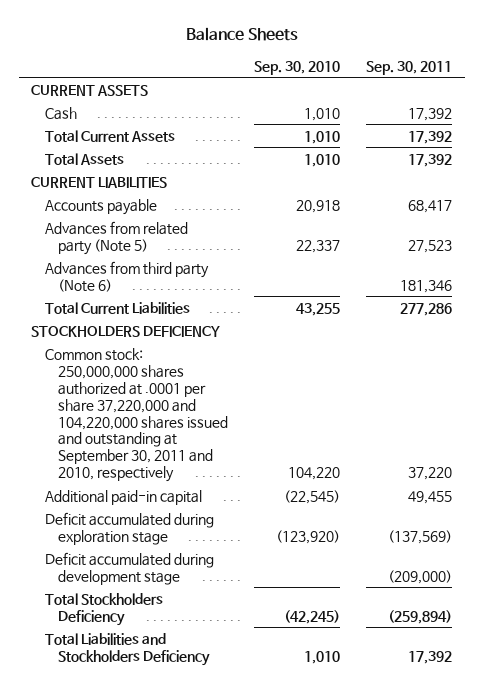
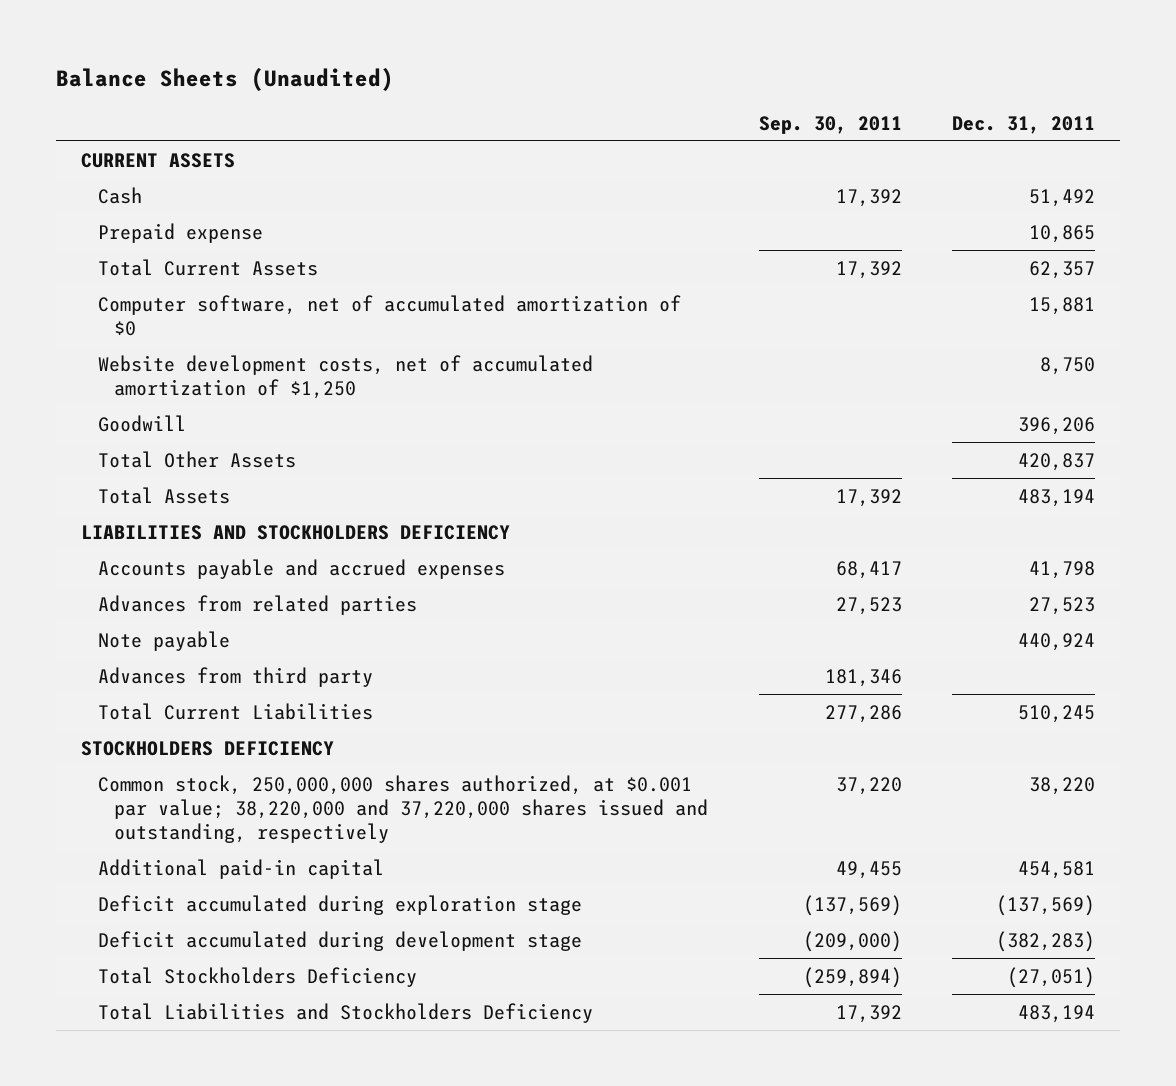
[185,27,298,42] Balance Sheets -> [55,67,394,91] Balance Sheets (Unaudited)
[254,60,341,75] Sep. 30, 2010 -> none
none -> [952,115,1096,134] Dec. 31, 2011
none -> [97,222,263,243] Prepaid expense
none -> [97,294,681,336] Computer software, net of accumulated amortization of $0
none -> [97,354,593,399] Website development costs, net of accumulated amortization of $1,250
none -> [97,414,186,432] Goodwill
none -> [97,450,296,468] Total Other Assets
[31,176,168,188] CURRENT LIABILITIES -> none
none -> [81,524,511,540] LIABILITIES AND STOCKHOLDERS DEFICIENCY
[44,198,157,215] Accounts payable -> [97,558,505,579] Accounts payable and accrued expenses
[44,220,188,255] Advances from related party (Note 5) -> [97,594,417,615] Advances from related parties
none -> [97,630,230,651] Note payable
[44,260,209,292] Advances from third party (Note 6) -> [97,666,373,687] Advances from third party
[44,347,229,483] Common stock: 250,000,000 shares authorized at .0001 per share 37,220,000 and 104,220,000 shares issued and outstanding at September 30, 2011 and 2010, respectively -> [97,774,709,844] Common stock, 250,000,000 shares authorized, at $0.001 par value; 38,220,000 and 37,220,000 shares issued and outstanding, respectively

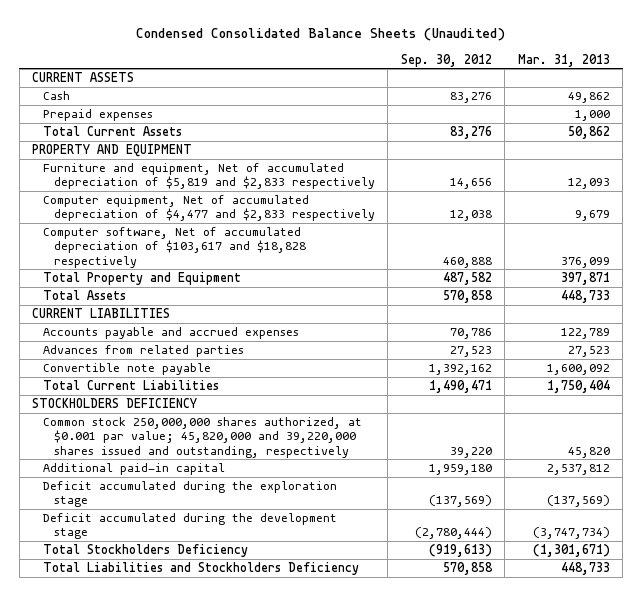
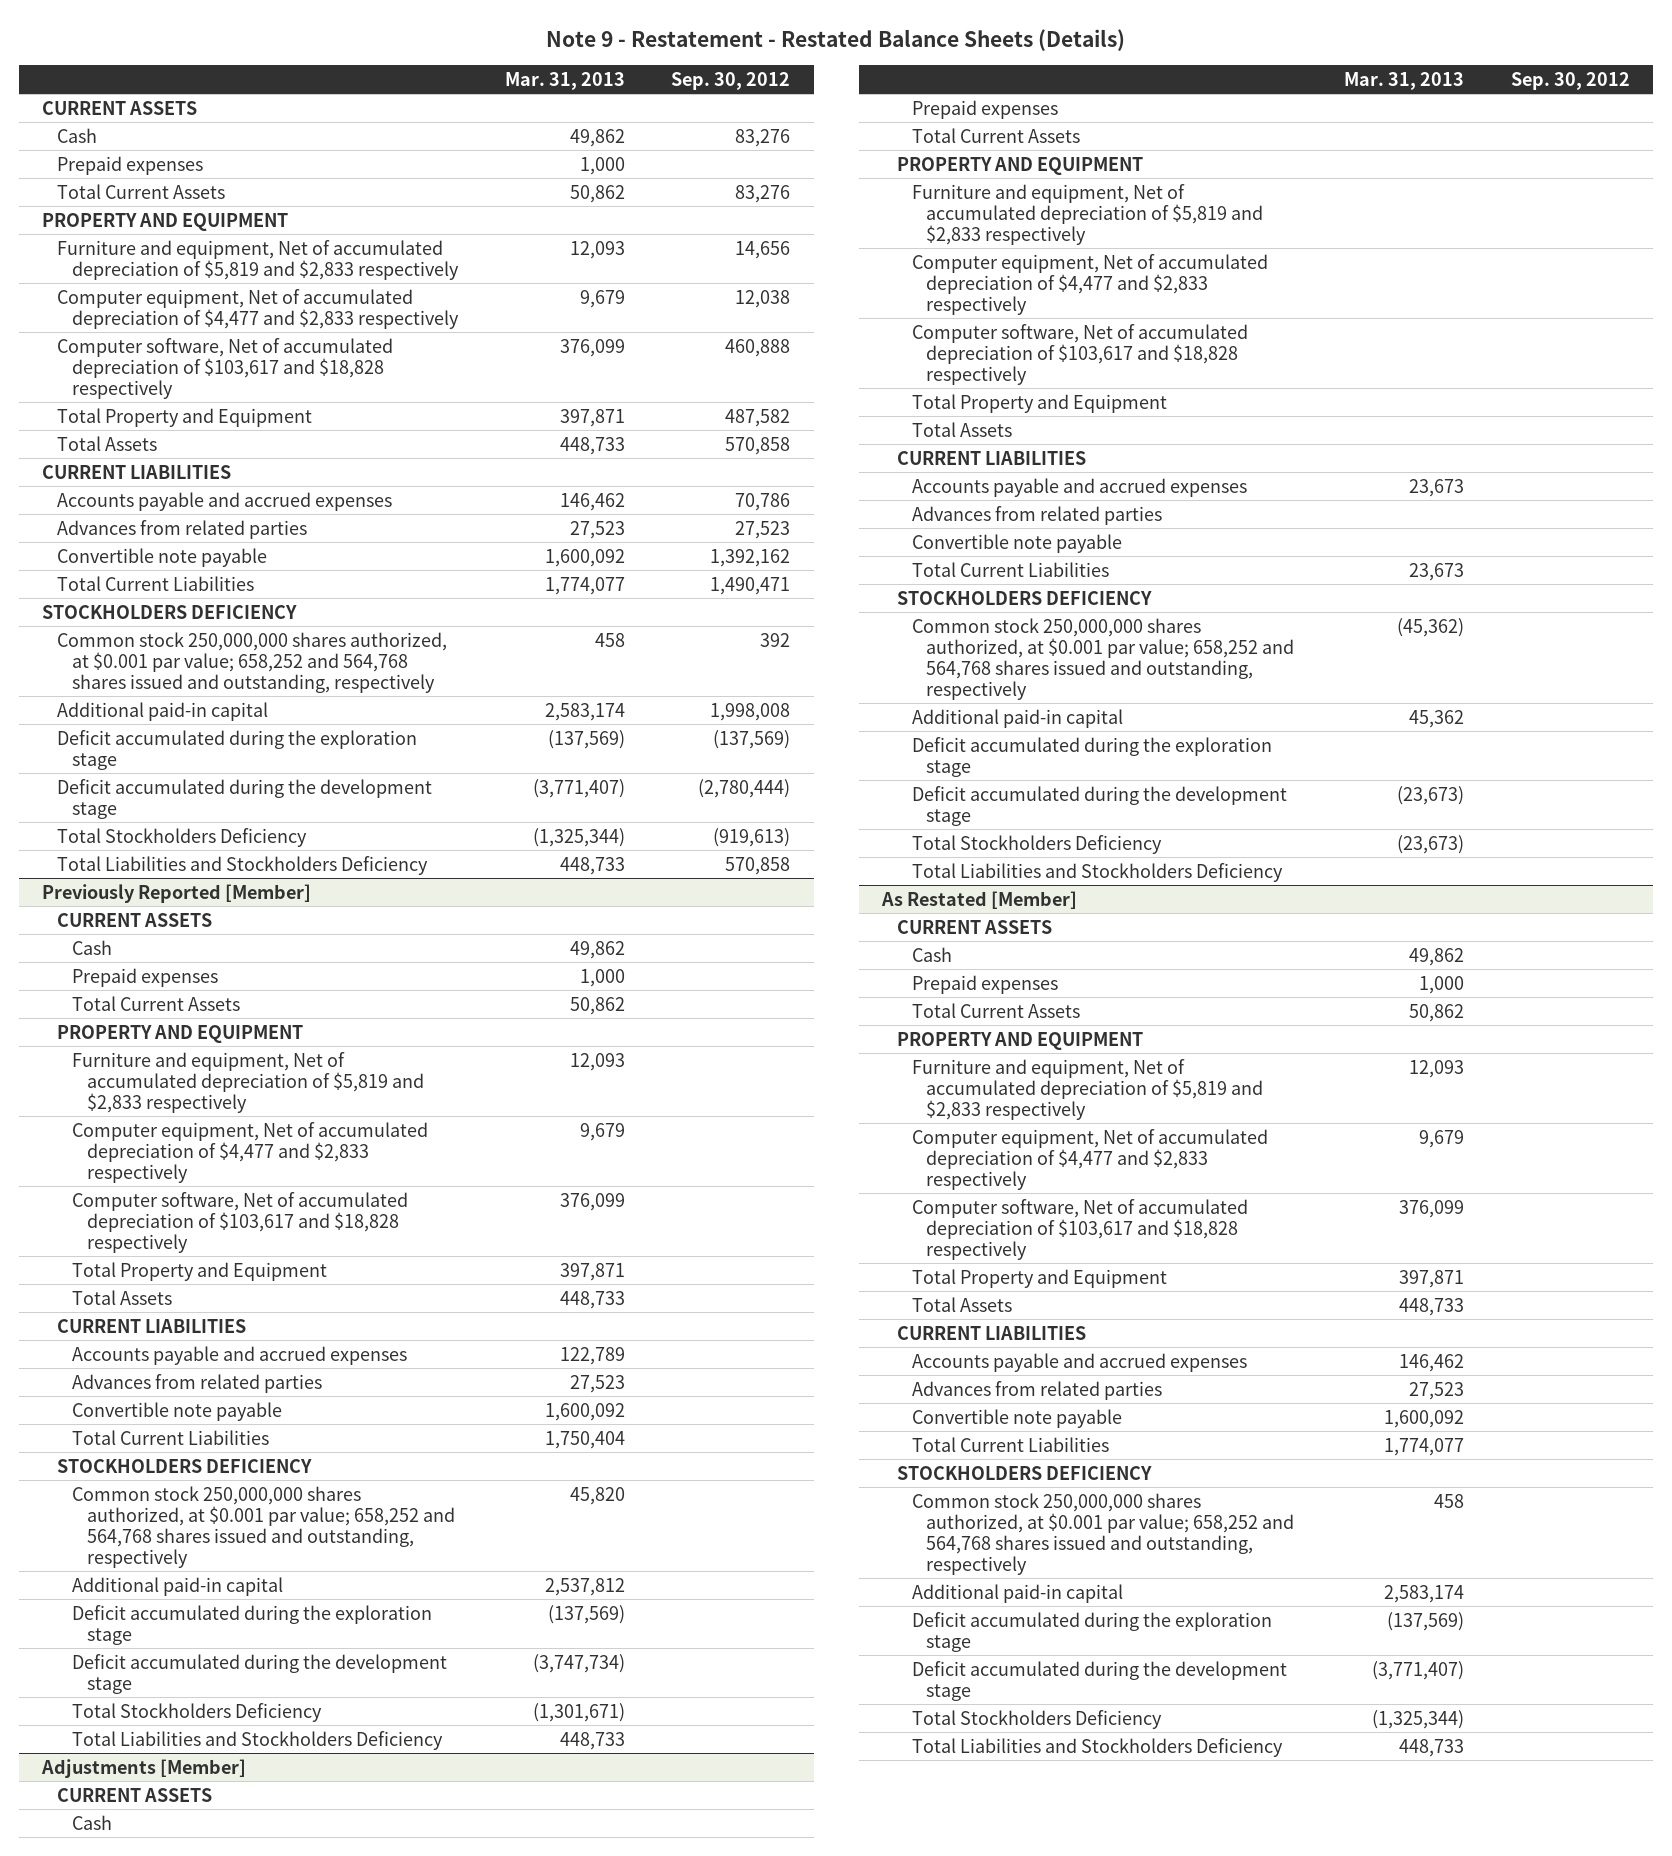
[135,28,505,42] Condensed Consolidated Balance Sheets (Unaudited) -> [546,29,1126,52] Note 9 - Restatement - Restated Balance Sheets (Details)
[560,328,610,340] 122,789 -> [559,492,625,511] 146,462
[546,380,610,394] 1,750,404 -> [544,576,625,595] 1,774,077
[42,417,362,458] Common stock 250,000,000 shares authorized, at $0.001 par value; 45,820,000 and 39,220,000 shares issued and outstanding, respectively -> [57,631,448,693] Common stock 250,000,000 shares authorized, at $0.001 par value; 658,252 and 564,768 shares issued and outstanding, respectively
[449,446,492,458] 39,220 -> [760,632,791,647] 392
[567,446,610,458] 45,820 -> [594,632,625,647] 458
[428,464,492,476] 1,959,180 -> [710,702,791,721] 1,998,008
[546,464,610,476] 2,537,812 -> [544,702,625,721] 2,583,174
[532,527,610,540] (3,747,734) -> [532,778,625,798] (3,771,407)
[532,544,610,558] (1,301,671) -> [532,827,625,847] (1,325,344)
none -> [42,883,312,903] Previously Reported [Member]
none -> [57,912,213,927] CURRENT ASSETS
none -> [71,939,112,955] Cash
none -> [71,967,218,987] Prepaid expenses
none -> [71,995,240,1011] Total Current Assets
none -> [57,1024,304,1043] PROPERTY AND EQUIPMENT
none -> [71,1051,424,1113] Furniture and equipment, Net of accumulated depreciation of $5,819 and $2,833 respectively
none -> [71,1121,428,1183] Computer equipment, Net of accumulated depreciation of $4,477 and $2,833 respectively
none -> [71,1191,408,1253] Computer software, Net of accumulated depreciation of $103,617 and $18,828 respectively
none -> [71,1261,327,1281] Total Property and Equipment
none -> [71,1289,172,1305] Total Assets
none -> [57,1318,247,1333] CURRENT LIABILITIES
none -> [71,1345,407,1365] Accounts payable and accrued expenses
none -> [71,1373,322,1393] Advances from related parties
none -> [71,1401,282,1421] Convertible note payable
none -> [71,1429,269,1445] Total Current Liabilities
none -> [57,1458,313,1473] STOCKHOLDERS DEFICIENCY
none -> [71,1485,455,1569] Common stock 250,000,000 shares authorized, at $0.001 par value; 658,252 and 564,768 shares issued and outstanding, respectively
none -> [71,1576,283,1596] Additional paid-in capital
none -> [71,1604,432,1645] Deficit accumulated during the exploration stage
none -> [71,1653,447,1694] Deficit accumulated during the development stage
none -> [71,1702,322,1722] Total Stockholders Deficiency
none -> [71,1730,443,1750] Total Liabilities and Stockholders Deficiency
none -> [41,1758,247,1778] Adjustments [Member]
none -> [57,1787,213,1802] CURRENT ASSETS
none -> [71,1814,112,1830] Cash
none -> [911,99,1058,119] Prepaid expenses
none -> [911,127,1080,143] Total Current Assets
none -> [896,156,1143,175] PROPERTY AND EQUIPMENT
none -> [911,183,1264,245] Furniture and equipment, Net of accumulated depreciation of $5,819 and $2,833 respectively
none -> [911,253,1268,315] Computer equipment, Net of accumulated depreciation of $4,477 and $2,833 respectively
none -> [911,323,1248,385] Computer software, Net of accumulated depreciation of $103,617 and $18,828 respectively
none -> [911,393,1167,413] Total Property and Equipment
none -> [911,421,1012,437] Total Assets
none -> [896,450,1086,465] CURRENT LIABILITIES
none -> [911,477,1247,497] Accounts payable and accrued expenses
none -> [911,505,1162,525] Advances from related parties
none -> [911,533,1122,553] Convertible note payable
none -> [911,561,1109,577] Total Current Liabilities
none -> [896,590,1152,605] STOCKHOLDERS DEFICIENCY
none -> [911,617,1295,701] Common stock 250,000,000 shares authorized, at $0.001 par value; 658,252 and 564,768 shares issued and outstanding, respectively
none -> [911,708,1123,728] Additional paid-in capital
none -> [911,736,1272,777] Deficit accumulated during the exploration stage
none -> [911,785,1287,826] Deficit accumulated during the development stage
none -> [911,834,1162,854] Total Stockholders Deficiency
none -> [911,862,1283,882] Total Liabilities and Stockholders Deficiency
none -> [881,890,1078,909] As Restated [Member]
none -> [896,919,1052,934] CURRENT ASSETS
none -> [911,946,952,962] Cash
none -> [911,974,1058,994] Prepaid expenses
none -> [911,1002,1080,1018] Total Current Assets
none -> [896,1031,1143,1050] PROPERTY AND EQUIPMENT
none -> [911,1058,1264,1120] Furniture and equipment, Net of accumulated depreciation of $5,819 and $2,833 respectively
none -> [911,1128,1268,1190] Computer equipment, Net of accumulated depreciation of $4,477 and $2,833 respectively
none -> [911,1198,1248,1260] Computer software, Net of accumulated depreciation of $103,617 and $18,828 respectively
none -> [911,1268,1167,1288] Total Property and Equipment
none -> [911,1296,1012,1312] Total Assets
none -> [896,1325,1086,1340] CURRENT LIABILITIES
none -> [911,1352,1247,1372] Accounts payable and accrued expenses
none -> [911,1380,1162,1400] Advances from related parties
none -> [911,1408,1122,1428] Convertible note payable
none -> [911,1436,1109,1452] Total Current Liabilities
none -> [896,1465,1152,1480] STOCKHOLDERS DEFICIENCY
none -> [911,1492,1295,1576] Common stock 250,000,000 shares authorized, at $0.001 par value; 658,252 and 564,768 shares issued and outstanding, respectively
none -> [911,1583,1123,1603] Additional paid-in capital
none -> [911,1611,1272,1652] Deficit accumulated during the exploration stage
none -> [911,1660,1287,1701] Deficit accumulated during the development stage
none -> [911,1709,1162,1729] Total Stockholders Deficiency
none -> [911,1737,1283,1757] Total Liabilities and Stockholders Deficiency

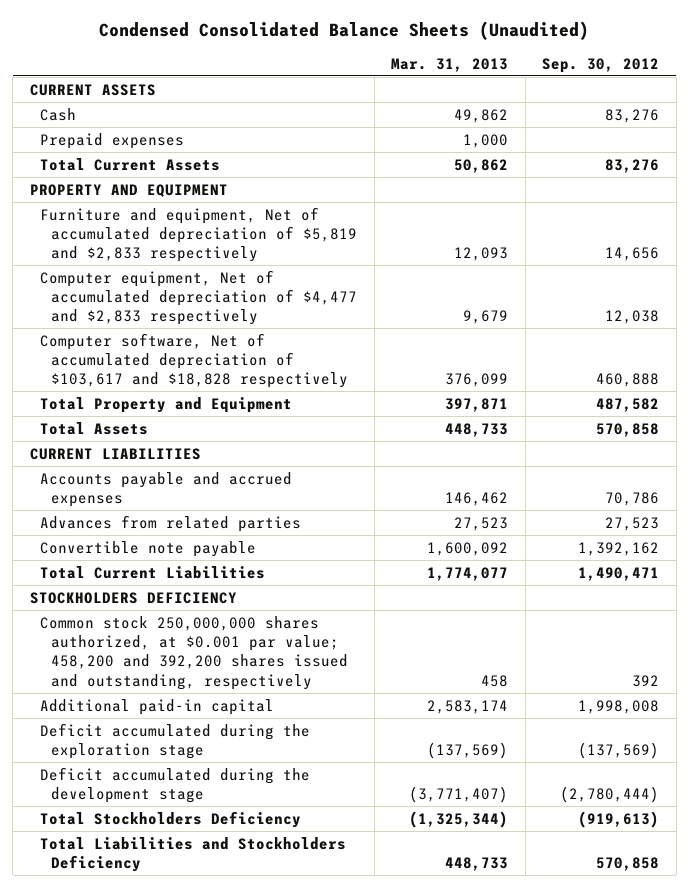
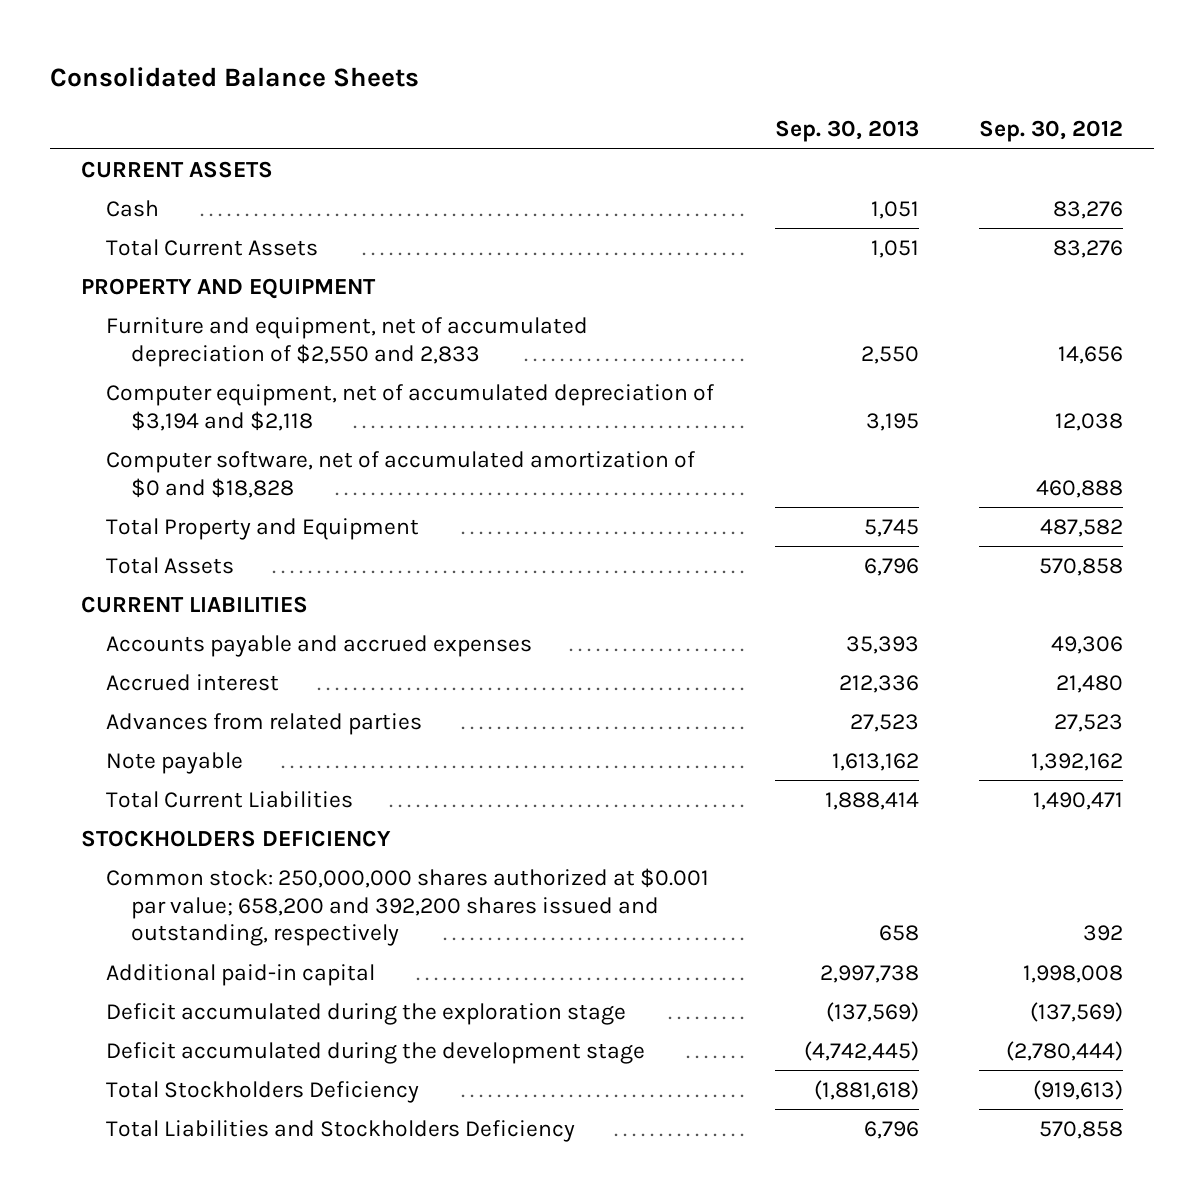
[99,21,590,41] Condensed Consolidated Balance Sheets (Unaudited) -> [50,67,420,88] Consolidated Balance Sheets
[391,57,509,72] Mar. 31, 2013 -> none
none -> [774,120,919,143] Sep. 30, 2013
[40,132,185,149] Prepaid expenses -> none
[40,206,358,263] Furniture and equipment, Net of accumulated depreciation of $5,819 and $2,833 respectively -> [105,316,588,367] Furniture and equipment, net of accumulated depreciation of $2,550 and 2,833
[40,269,358,326] Computer equipment, Net of accumulated depreciation of $4,477 and $2,833 respectively -> [105,383,714,431] Computer equipment, net of accumulated depreciation of $3,194 and $2,118
[40,332,349,389] Computer software, Net of accumulated depreciation of $103,617 and $18,828 respectively -> [105,450,695,498] Computer software, net of accumulated amortization of $0 and $18,828
[605,491,660,506] 70,786 -> [1051,635,1124,654] 49,306
none -> [105,673,279,691] Accrued interest
[40,540,257,557] Convertible note payable -> [105,751,243,774] Note payable
[40,615,349,690] Common stock 250,000,000 shares authorized, at $0.001 par value; 458,200 and 392,200 shares issued and outstanding, respectively -> [105,867,709,947] Common stock: 250,000,000 shares authorized at $0.001 par value; 658,200 and 392,200 shares issued and outstanding, respectively

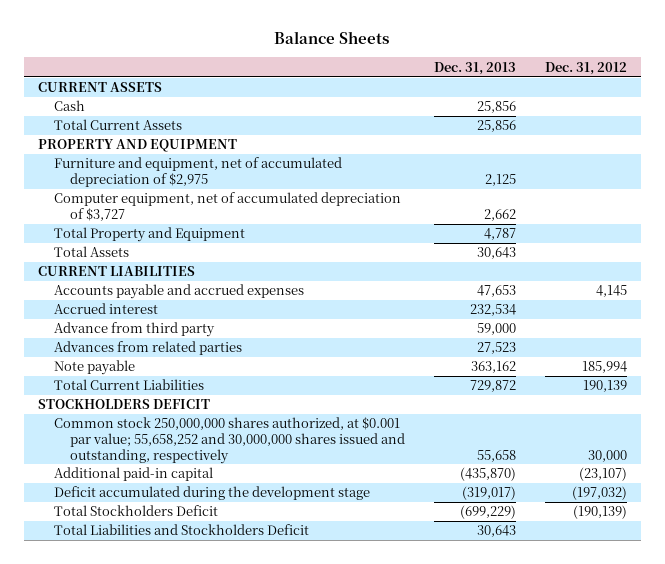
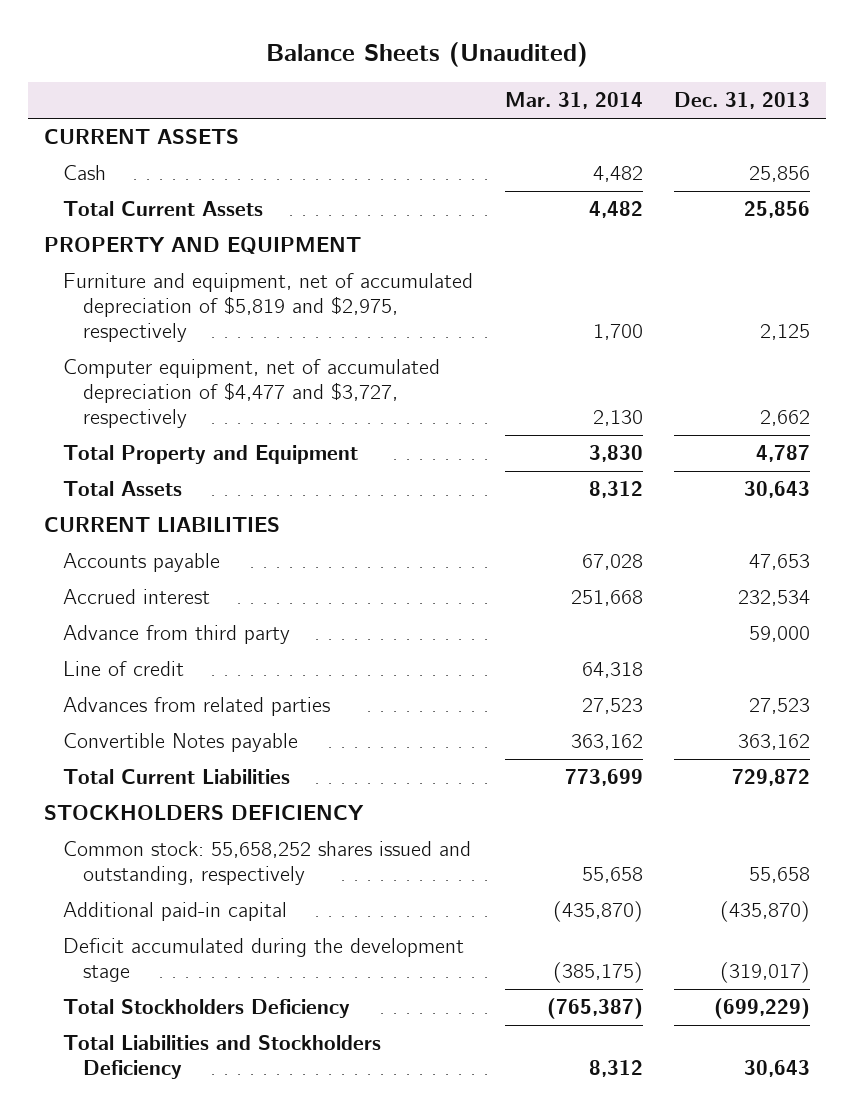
[274,31,390,45] Balance Sheets -> [266,41,589,67] Balance Sheets (Unaudited)
[544,61,627,75] Dec. 31, 2012 -> none
none -> [504,92,643,110] Mar. 31, 2014
[54,157,343,188] Furniture and equipment, net of accumulated depreciation of $2,975 -> [63,273,474,342] Furniture and equipment, net of accumulated depreciation of $5,819 and $2,975, respectively
[54,192,402,222] Computer equipment, net of accumulated depreciation of $3,727 -> [63,359,441,428] Computer equipment, net of accumulated depreciation of $4,477 and $3,727, respectively
[54,284,305,300] Accounts payable and accrued expenses -> [63,553,221,573] Accounts payable
none -> [63,661,185,677] Line of credit
[54,360,136,376] Note payable -> [63,733,299,753] Convertible Notes payable
[37,399,210,410] STOCKHOLDERS DEFICIT -> [43,805,364,821] STOCKHOLDERS DEFICIENCY
[54,417,406,464] Common stock 250,000,000 shares authorized, at $0.001 par value; 55,658,252 and 30,000,000 shares issued and outstanding, respectively -> [63,841,472,886] Common stock: 55,658,252 shares issued and outstanding, respectively
[54,505,219,517] Total Stockholders Deficit -> [63,999,351,1019] Total Stockholders Deficiency
[54,524,310,536] Total Liabilities and Stockholders Deficit -> [63,1035,382,1080] Total Liabilities and Stockholders Deficiency

